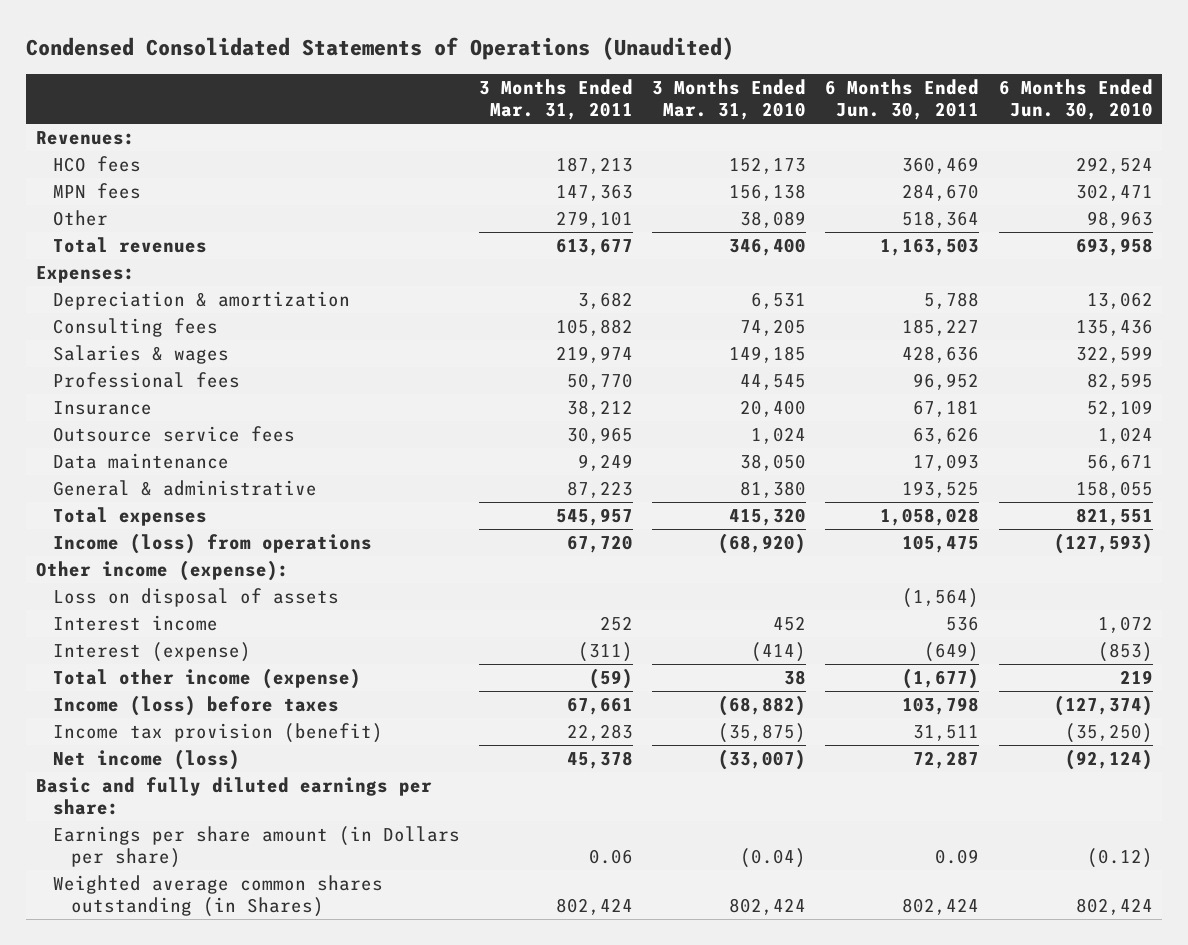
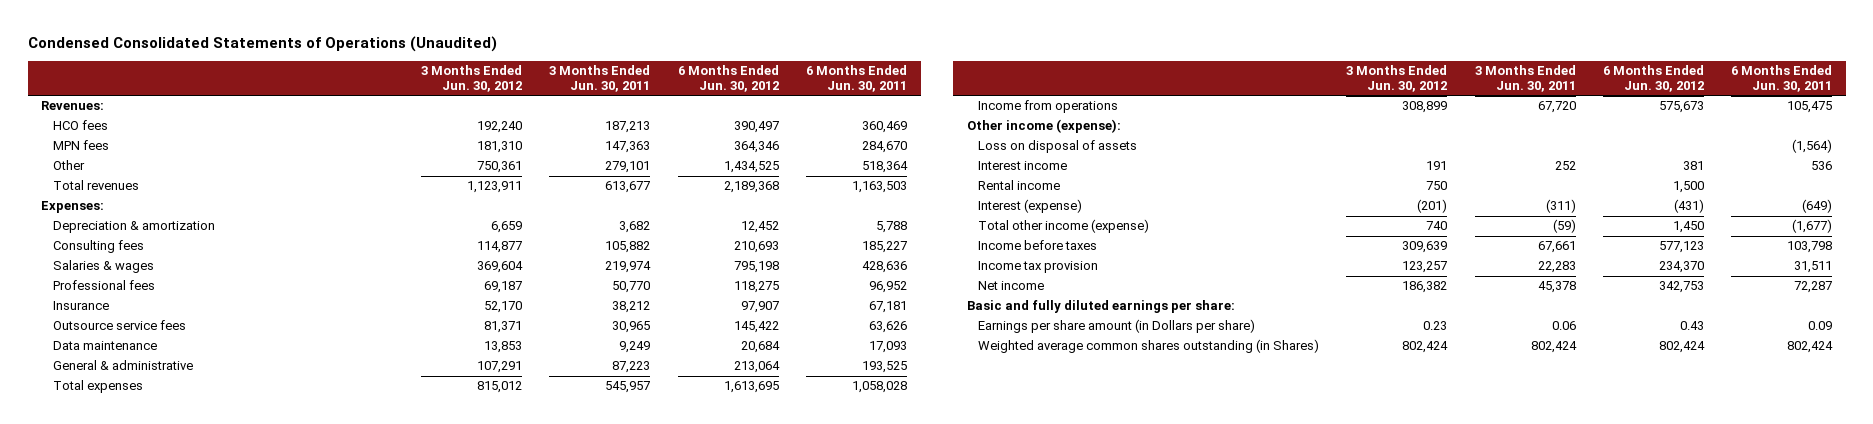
[479,78,634,121] 3 Months Ended Mar. 31, 2011 -> none
[652,78,807,121] 3 Months Ended Mar. 31, 2010 -> none
[998,78,1153,121] 6 Months Ended Jun. 30, 2010 -> none
none -> [421,65,523,93] 3 Months Ended Jun. 30, 2012
none -> [549,65,651,93] 3 Months Ended Jun. 30, 2011
none -> [677,65,779,93] 6 Months Ended Jun. 30, 2012
[53,533,373,555] Income (loss) from operations -> [978,100,1119,114] Income from operations
none -> [978,180,1061,191] Rental income
[53,695,340,717] Income (loss) before taxes -> [978,240,1098,251] Income before taxes
[53,723,384,744] Income tax provision (benefit) -> [978,261,1099,274] Income tax provision
[53,749,241,771] Net income (loss) -> [978,281,1045,291] Net income

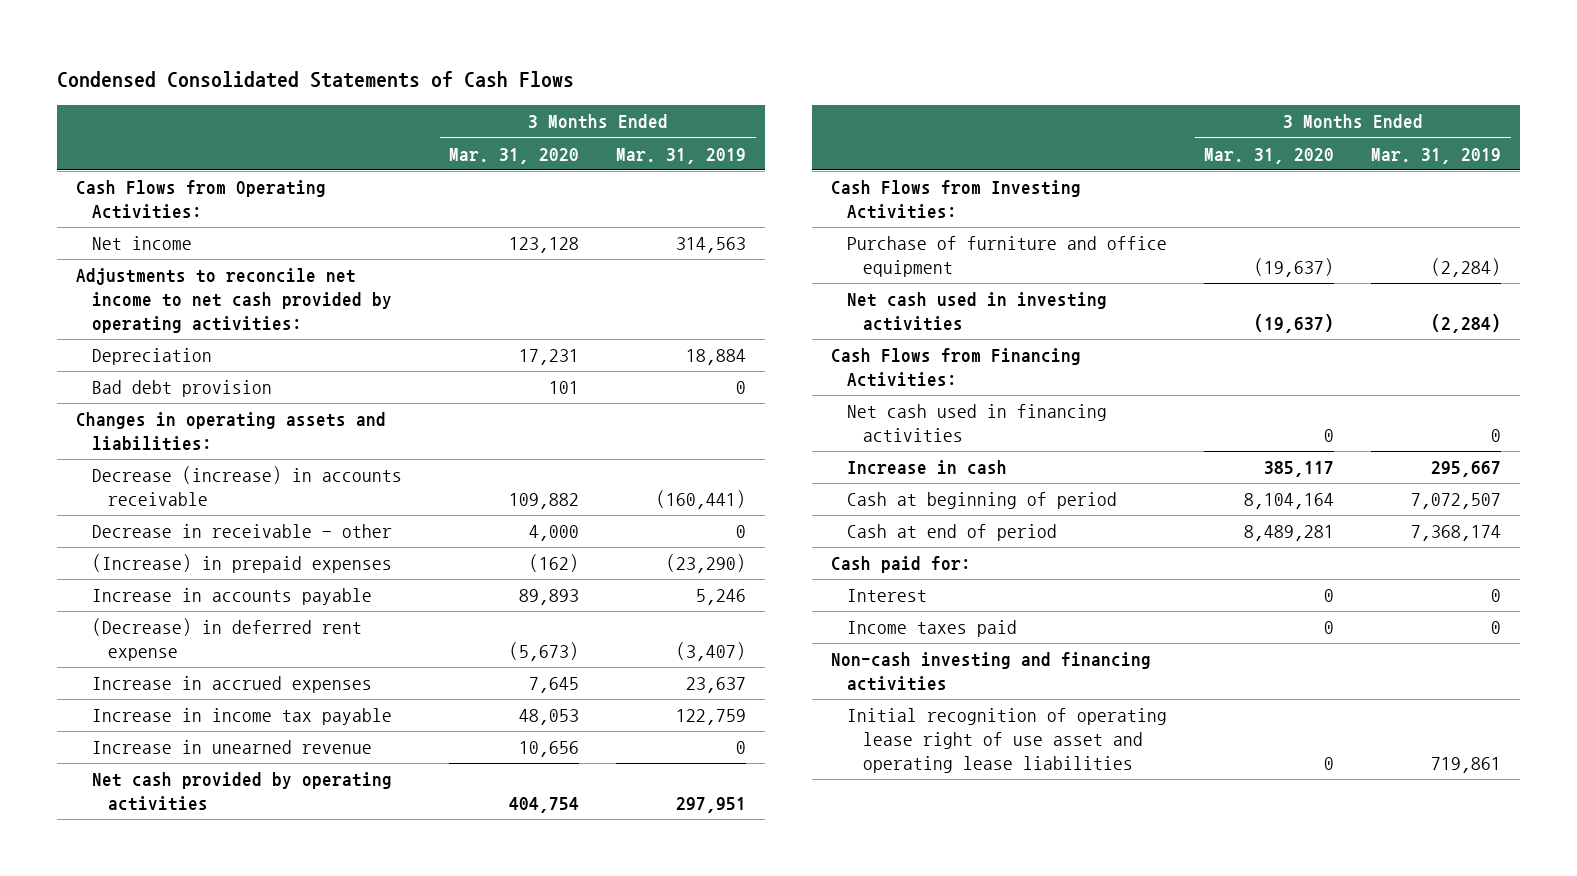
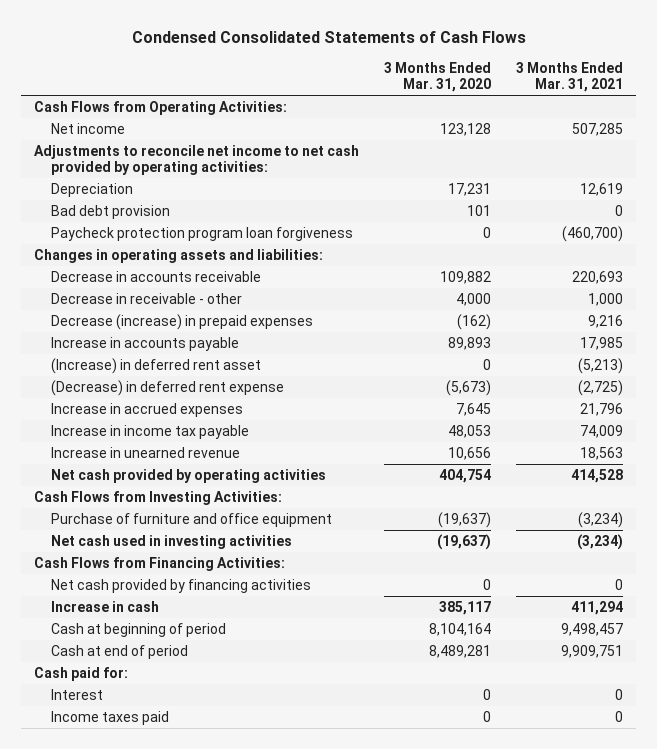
[616,147,747,164] Mar. 31, 2019 -> none
none -> [516,61,624,92] 3 Months Ended Mar. 31, 2021
none -> [50,226,353,241] Paycheck protection program loan forgiveness
[91,466,402,507] Decrease (increase) in accounts receivable -> [50,270,261,282] Decrease in accounts receivable
[91,554,392,574] (Increase) in prepaid expenses -> [50,313,313,330] Decrease (increase) in prepaid expenses
none -> [50,357,261,374] (Increase) in deferred rent asset
[846,404,1107,443] Net cash used in financing activities -> [50,578,311,593] Net cash provided by financing activities
[830,652,1151,692] Non-cash investing and financing activities -> none
[846,708,1167,774] Initial recognition of operating lease right of use asset and operating lease liabilities -> none

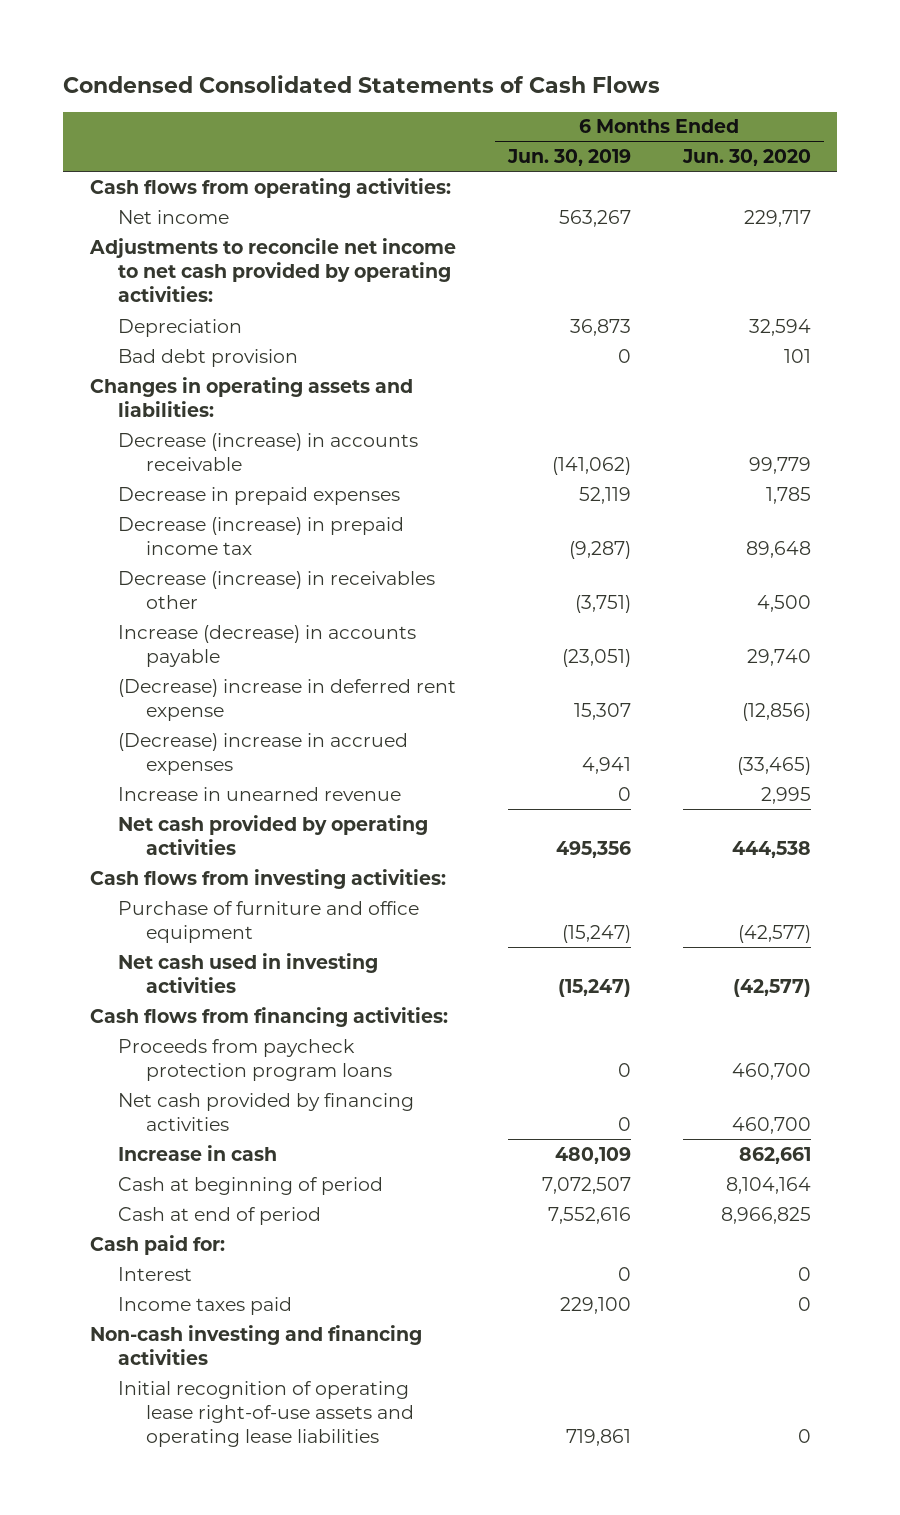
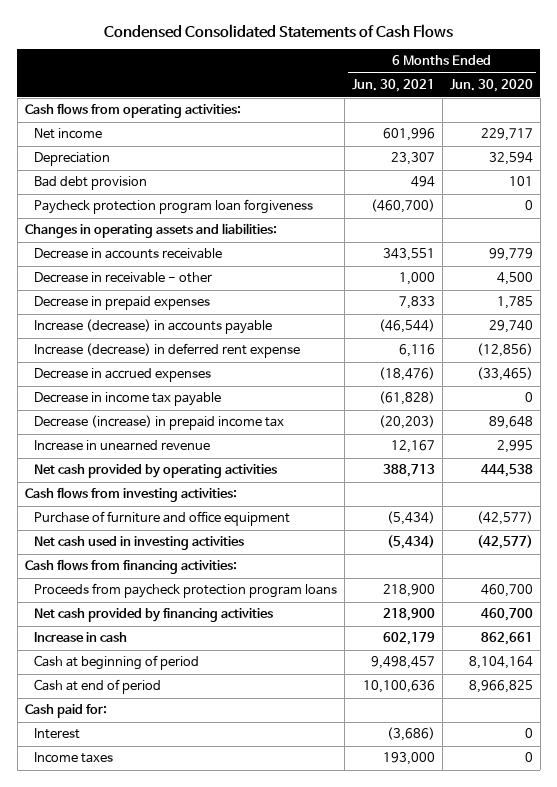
[506,149,631,167] Jun. 30, 2019 -> none
none -> [351,79,435,93] Jun. 30, 2021
[88,237,456,303] Adjustments to reconcile net income to net cash provided by operating activities: -> none
none -> [33,199,313,215] Paycheck protection program loan forgiveness
[117,432,418,471] Decrease (increase) in accounts receivable -> [33,248,222,260] Decrease in accounts receivable
none -> [33,272,212,284] Decrease in receivable - other
[117,570,435,609] Decrease (increase) in receivables other -> none
[117,678,456,721] (Decrease) increase in deferred rent expense -> [33,343,300,359] Increase (decrease) in deferred rent expense
[117,732,408,775] (Decrease) increase in accrued expenses -> [33,368,211,383] Decrease in accrued expenses
none -> [33,392,221,407] Decrease in income tax payable
[117,516,404,555] Decrease (increase) in prepaid income tax -> [33,415,284,431] Decrease (increase) in prepaid income tax
[89,1324,422,1365] Non-cash investing and financing activities -> none
[117,1380,414,1448] Initial recognition of operating lease right-of-use assets and operating lease liabilities -> none
[117,1296,292,1315] Income taxes paid -> [33,752,113,764] Income taxes

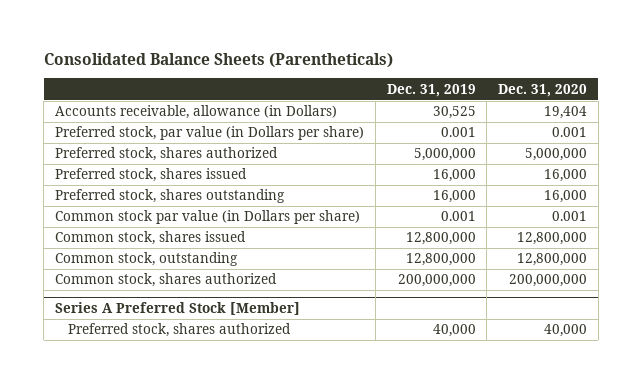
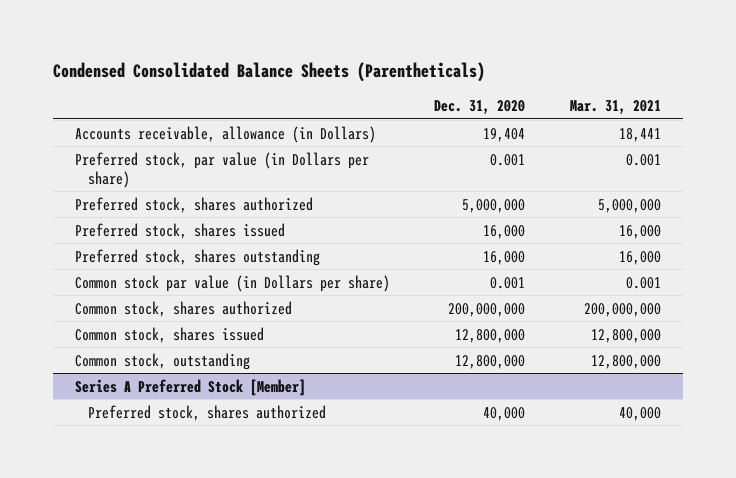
[43,52,393,68] Consolidated Balance Sheets (Parentheticals) -> [52,61,485,82] Condensed Consolidated Balance Sheets (Parentheticals)
[386,83,476,97] Dec. 31, 2019 -> none
none -> [569,99,661,114] Mar. 31, 2021
[55,273,278,288] Common stock, shares authorized -> [74,300,292,317] Common stock, shares authorized

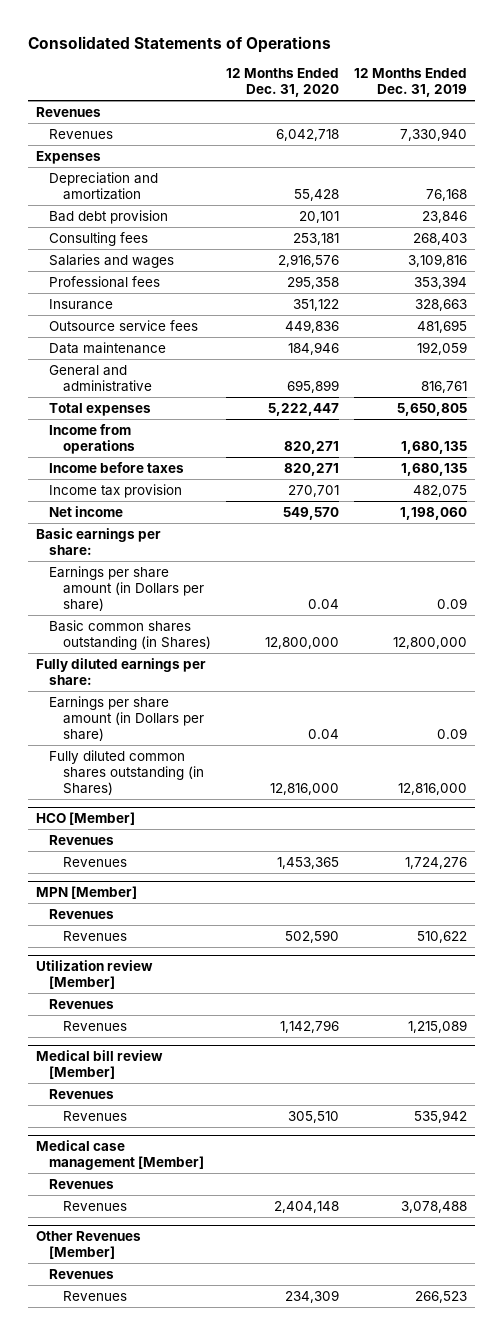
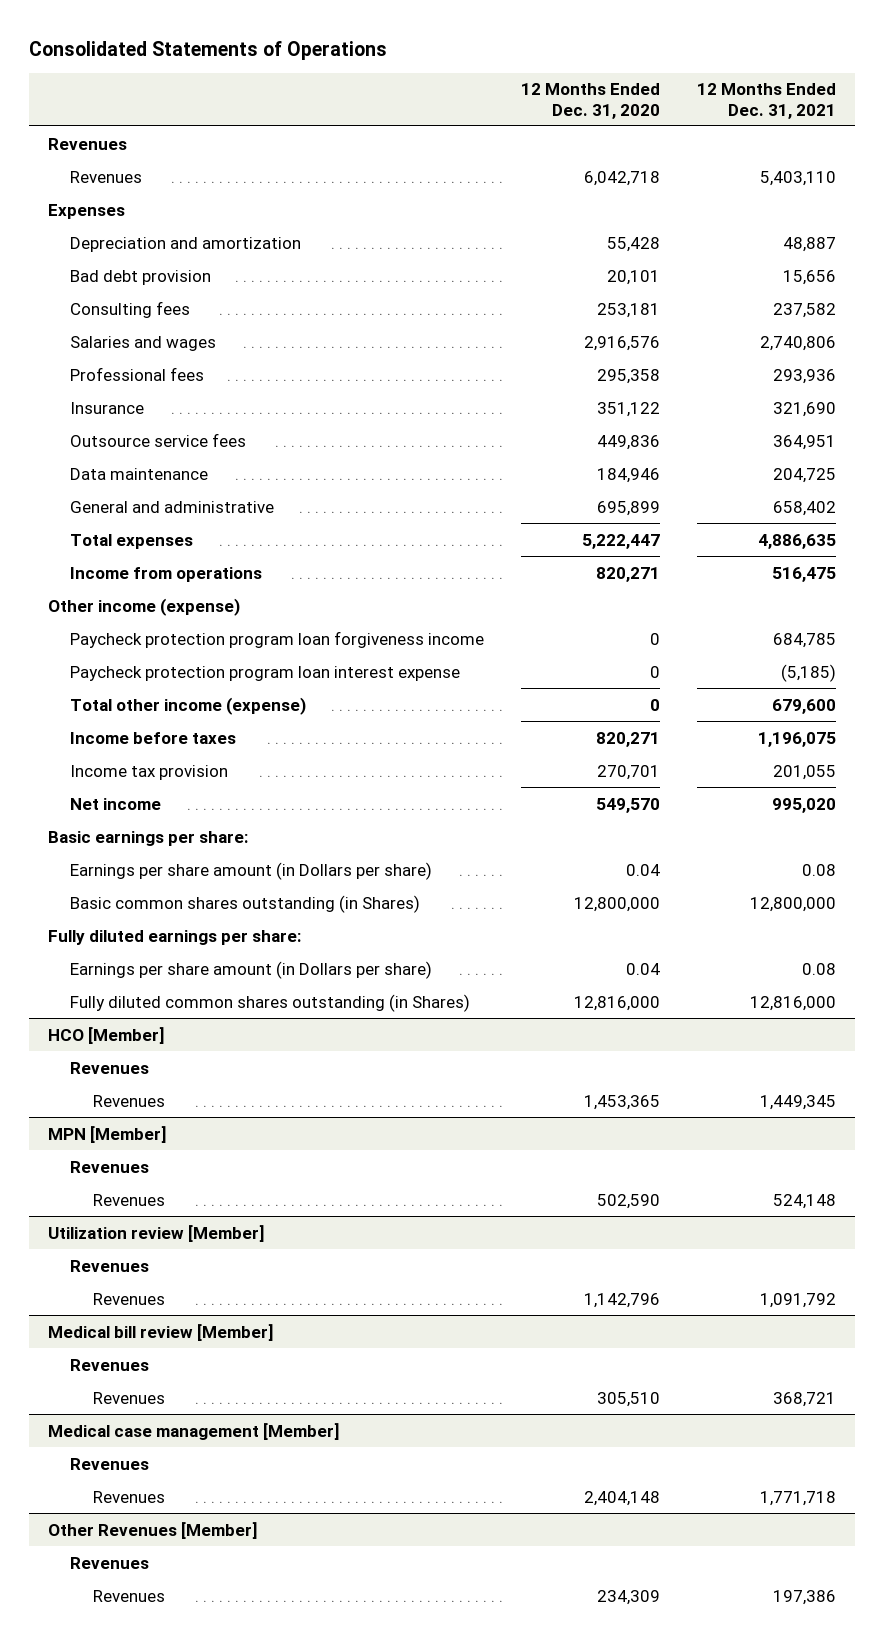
[354,68,468,98] 12 Months Ended Dec. 31, 2019 -> none
none -> [697,83,837,119] 12 Months Ended Dec. 31, 2021
none -> [47,597,240,616] Other income (expense)
none -> [70,630,485,648] Paycheck protection program loan forgiveness income
none -> [70,665,461,681] Paycheck protection program loan interest expense
none -> [70,696,307,715] Total other income (expense)

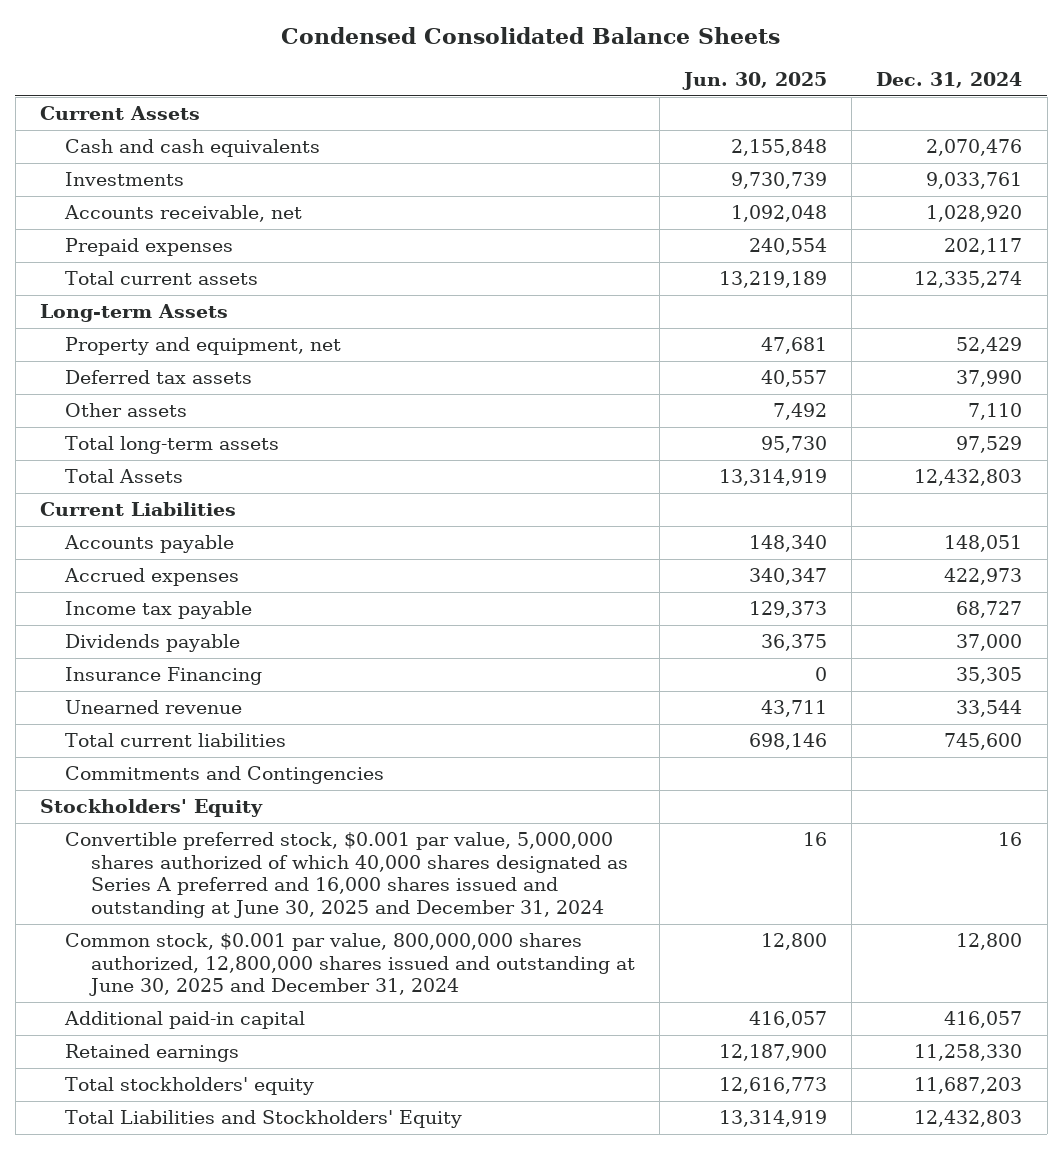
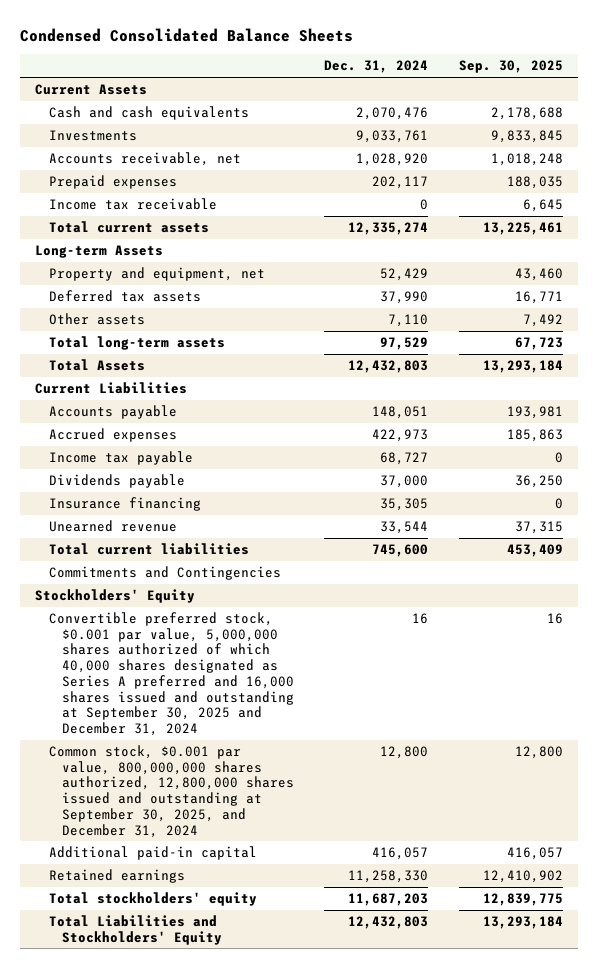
[682,71,828,90] Jun. 30, 2025 -> none
none -> [458,60,563,74] Sep. 30, 2025
none -> [48,198,217,211] Income tax receivable
[65,667,263,686] Insurance Financing -> [48,497,201,512] Insurance financing
[65,832,628,918] Convertible preferred stock, $0.001 par value, 5,000,000 shares authorized of which 40,000 shares designated as Series A preferred and 16,000 shares issued and outstanding at June 30, 2025 and December 31, 2024 -> [48,612,295,737] Convertible preferred stock, $0.001 par value, 5,000,000 shares authorized of which 40,000 shares designated as Series A preferred and 16,000 shares issued and outstanding at September 30, 2025 and December 31, 2024
[65,933,635,997] Common stock, $0.001 par value, 800,000,000 shares authorized, 12,800,000 shares issued and outstanding at June 30, 2025 and December 31, 2024 -> [48,745,295,838] Common stock, $0.001 par value, 800,000,000 shares authorized, 12,800,000 shares issued and outstanding at September 30, 2025, and December 31, 2024

